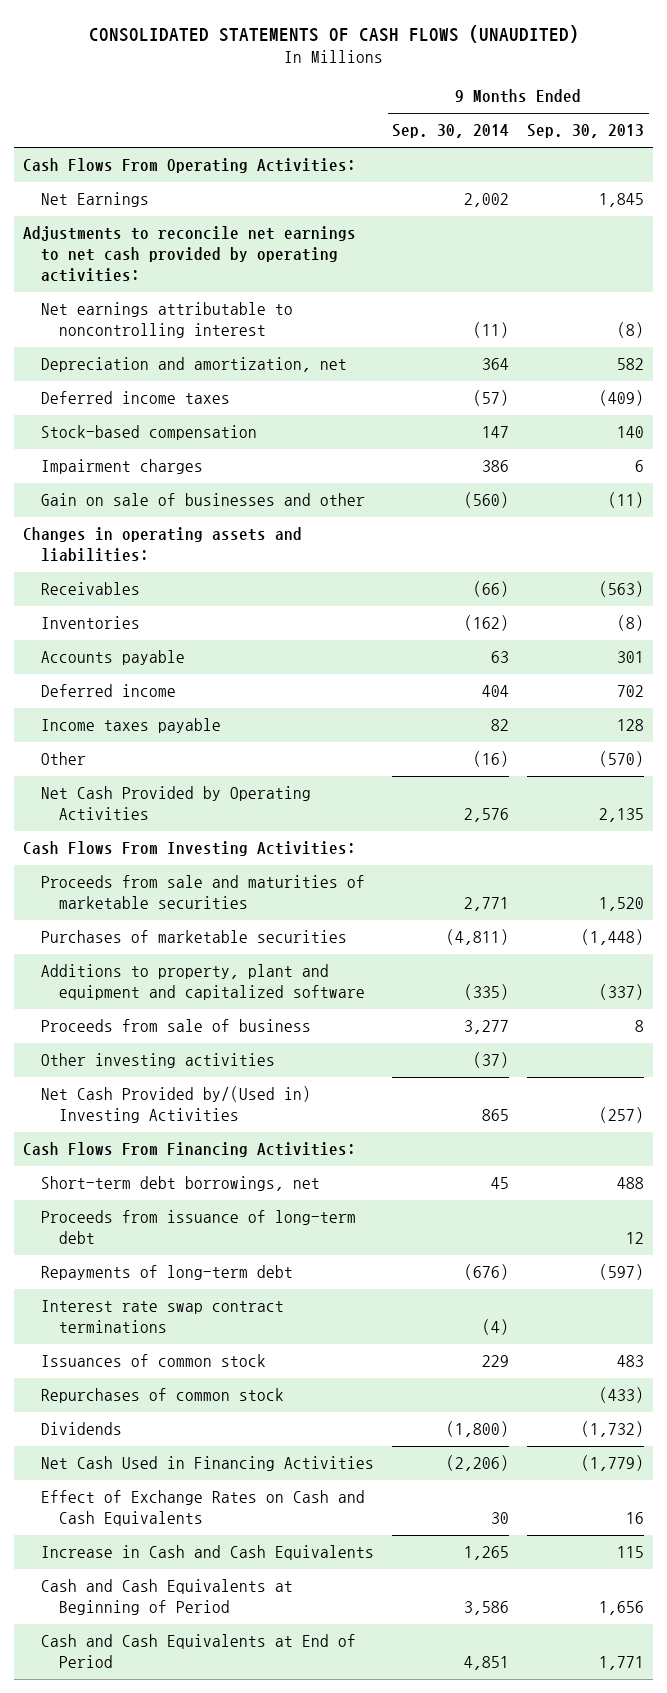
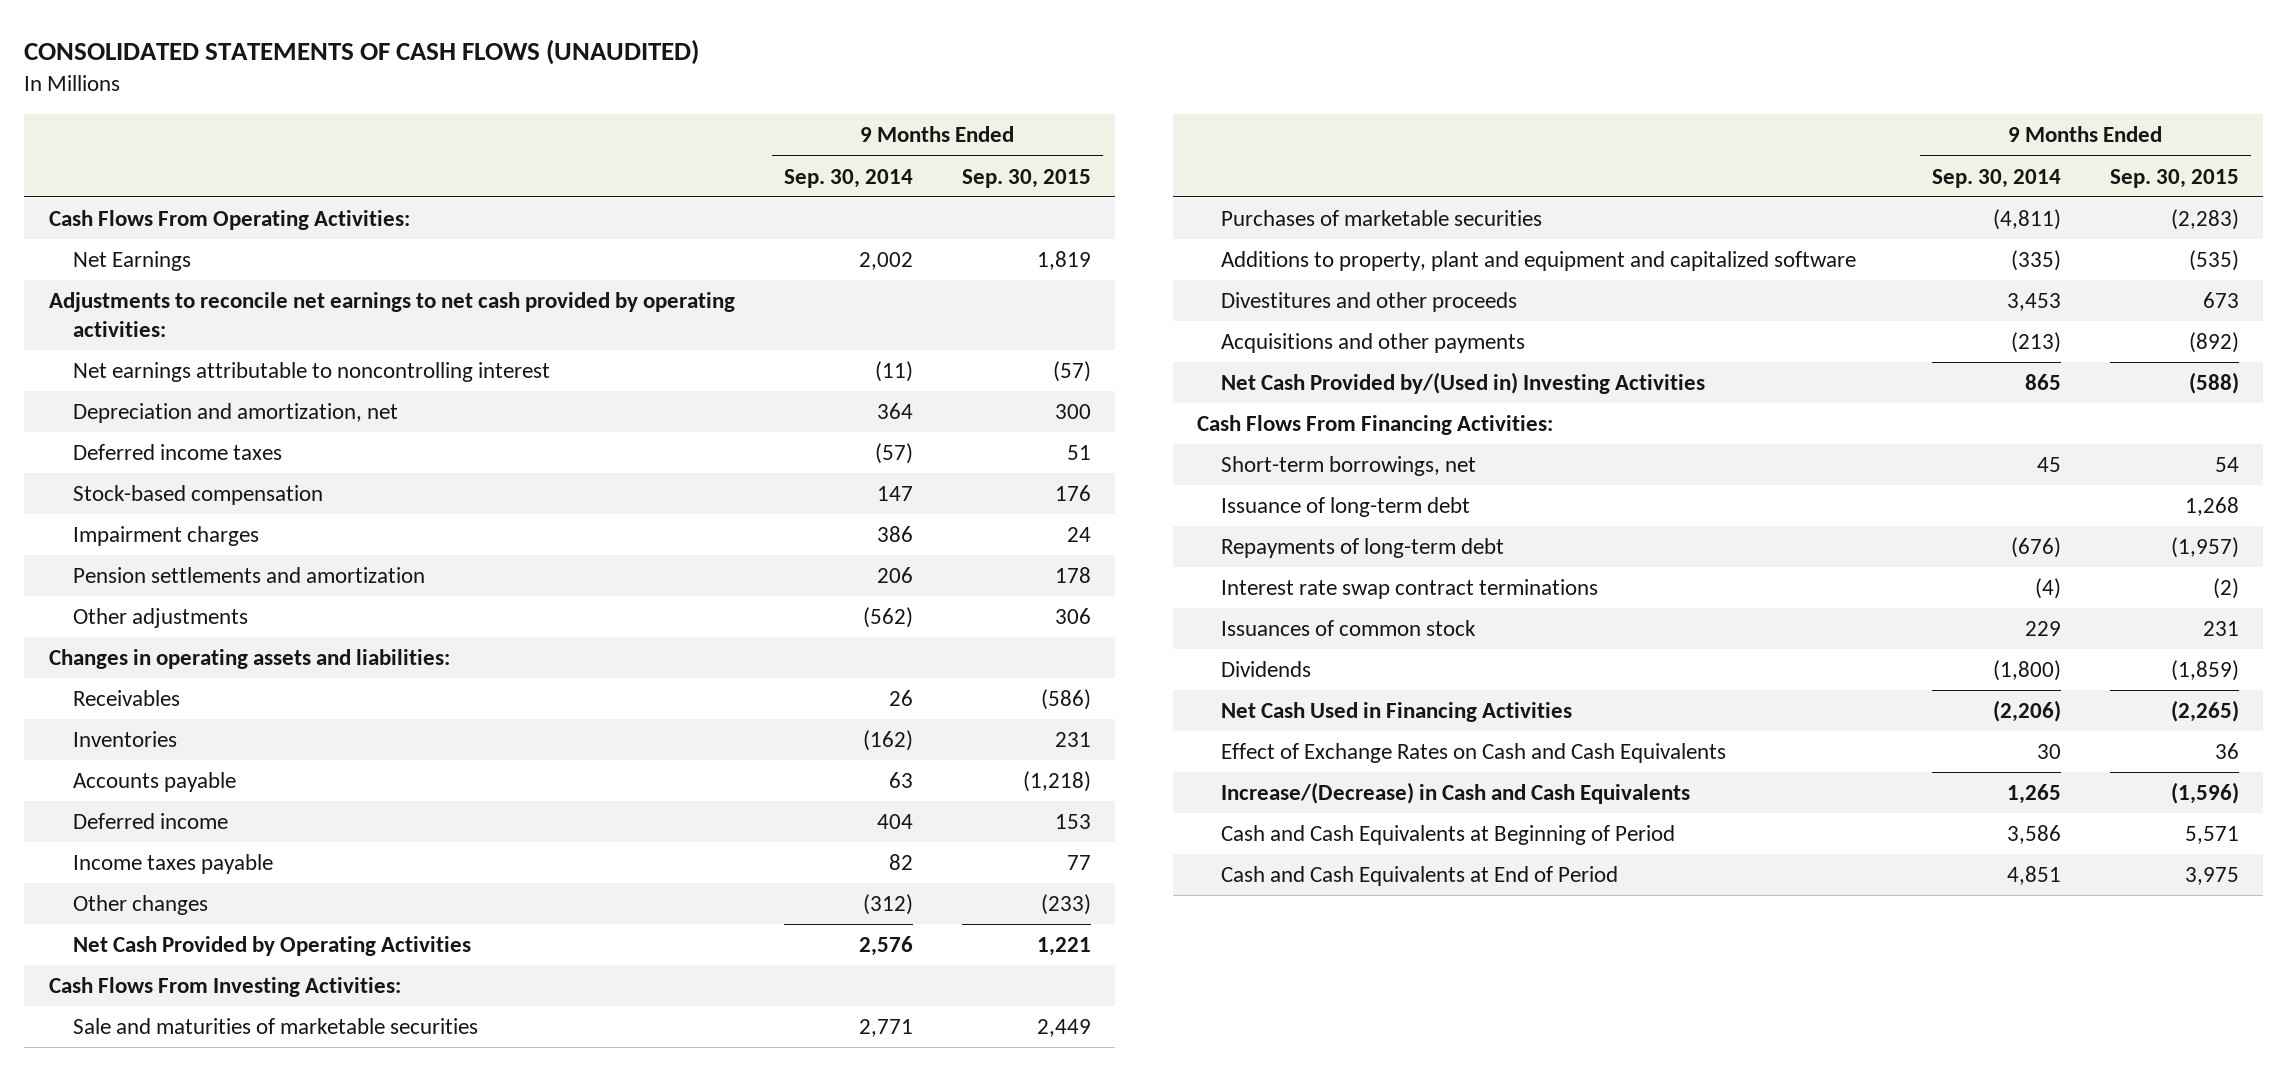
[527,124,645,139] Sep. 30, 2013 -> none
none -> [961,168,1091,188] Sep. 30, 2015
[40,493,365,507] Gain on sale of businesses and other -> none
none -> [73,567,426,584] Pension settlements and amortization
none -> [73,608,249,629] Other adjustments
[473,581,510,598] (66) -> [888,690,913,707] 26
[40,752,86,766] Other -> [73,895,209,916] Other changes
[473,751,510,768] (16) -> [862,894,913,916] (312)
[40,875,365,910] Proceeds from sale and maturities of marketable securities -> [73,1018,479,1035] Sale and maturities of marketable securities
[40,1019,311,1033] Proceeds from sale of business -> none
[40,1053,275,1069] Other investing activities -> none
none -> [1221,292,1518,313] Divestitures and other proceeds
none -> [1221,333,1526,354] Acquisitions and other payments
[40,1176,320,1192] Short-term debt borrowings, net -> [1221,456,1477,477] Short-term borrowings, net
[40,1210,356,1245] Proceeds from issuance of long-term debt -> [1221,497,1471,518] Issuance of long-term debt
[40,1388,284,1404] Repurchases of common stock -> none
[40,1545,374,1561] Increase in Cash and Cash Equivalents -> [1221,782,1691,805] Increase/(Decrease) in Cash and Cash Equivalents

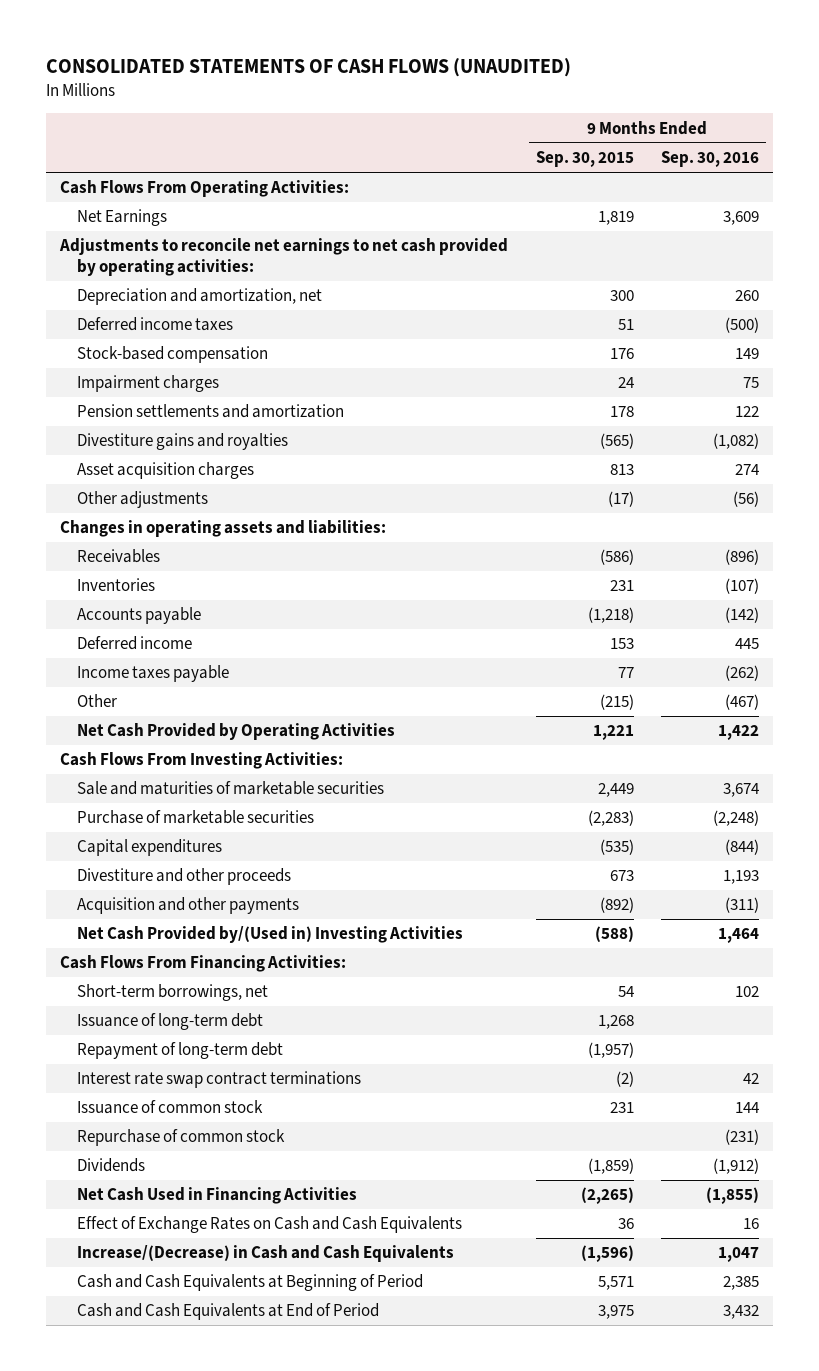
[783,168,913,188] Sep. 30, 2014 -> none
none -> [661,151,760,168] Sep. 30, 2016
[73,362,551,383] Net earnings attributable to noncontrolling interest -> none
none -> [77,433,289,451] Divestiture gains and royalties
none -> [77,462,255,480] Asset acquisition charges
[1054,608,1091,625] 306 -> [607,491,634,508] (17)
[73,895,209,916] Other changes -> [77,694,118,708] Other
[1040,894,1091,916] (233) -> [599,694,634,711] (215)
[1221,210,1543,227] Purchases of marketable securities -> [77,810,315,825] Purchase of marketable securities
[1221,251,1857,272] Additions to property, plant and equipment and capitalized software -> [77,839,223,857] Capital expenditures
[1221,292,1518,313] Divestitures and other proceeds -> [77,868,292,886] Divestiture and other proceeds
[1221,333,1526,354] Acquisitions and other payments -> [77,897,300,915] Acquisition and other payments
[1221,538,1505,559] Repayments of long-term debt -> [77,1042,284,1060] Repayment of long-term debt
[1221,620,1477,637] Issuances of common stock -> [77,1100,264,1115] Issuance of common stock
none -> [77,1129,286,1147] Repurchase of common stock

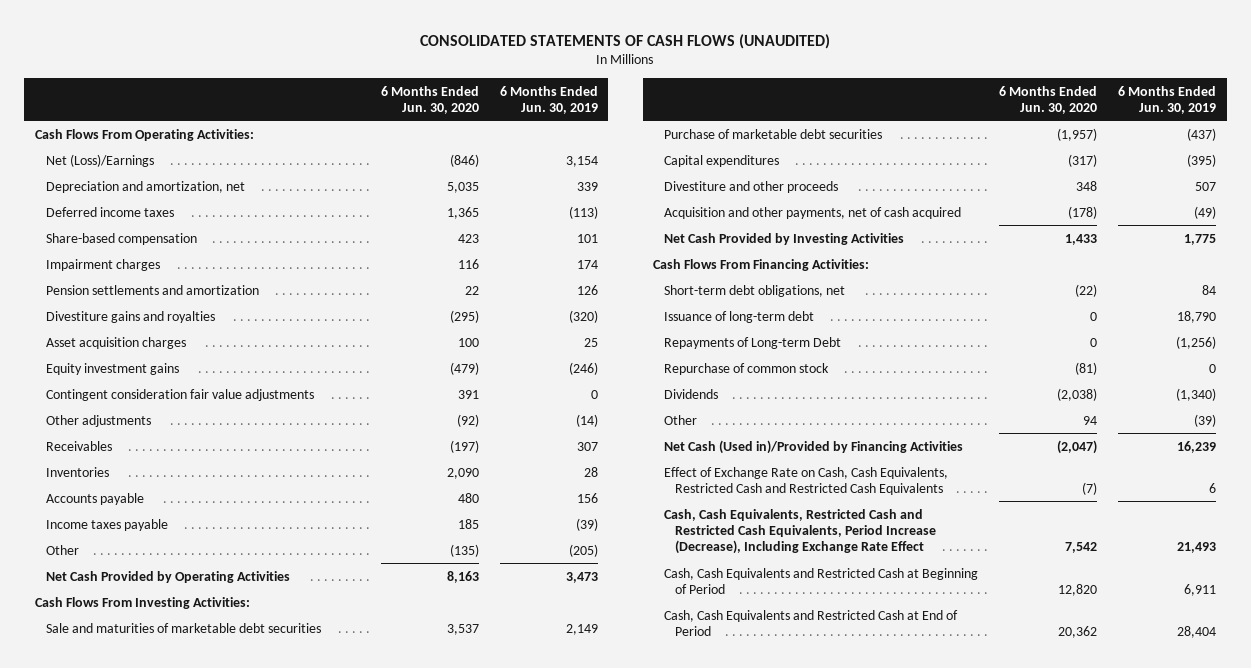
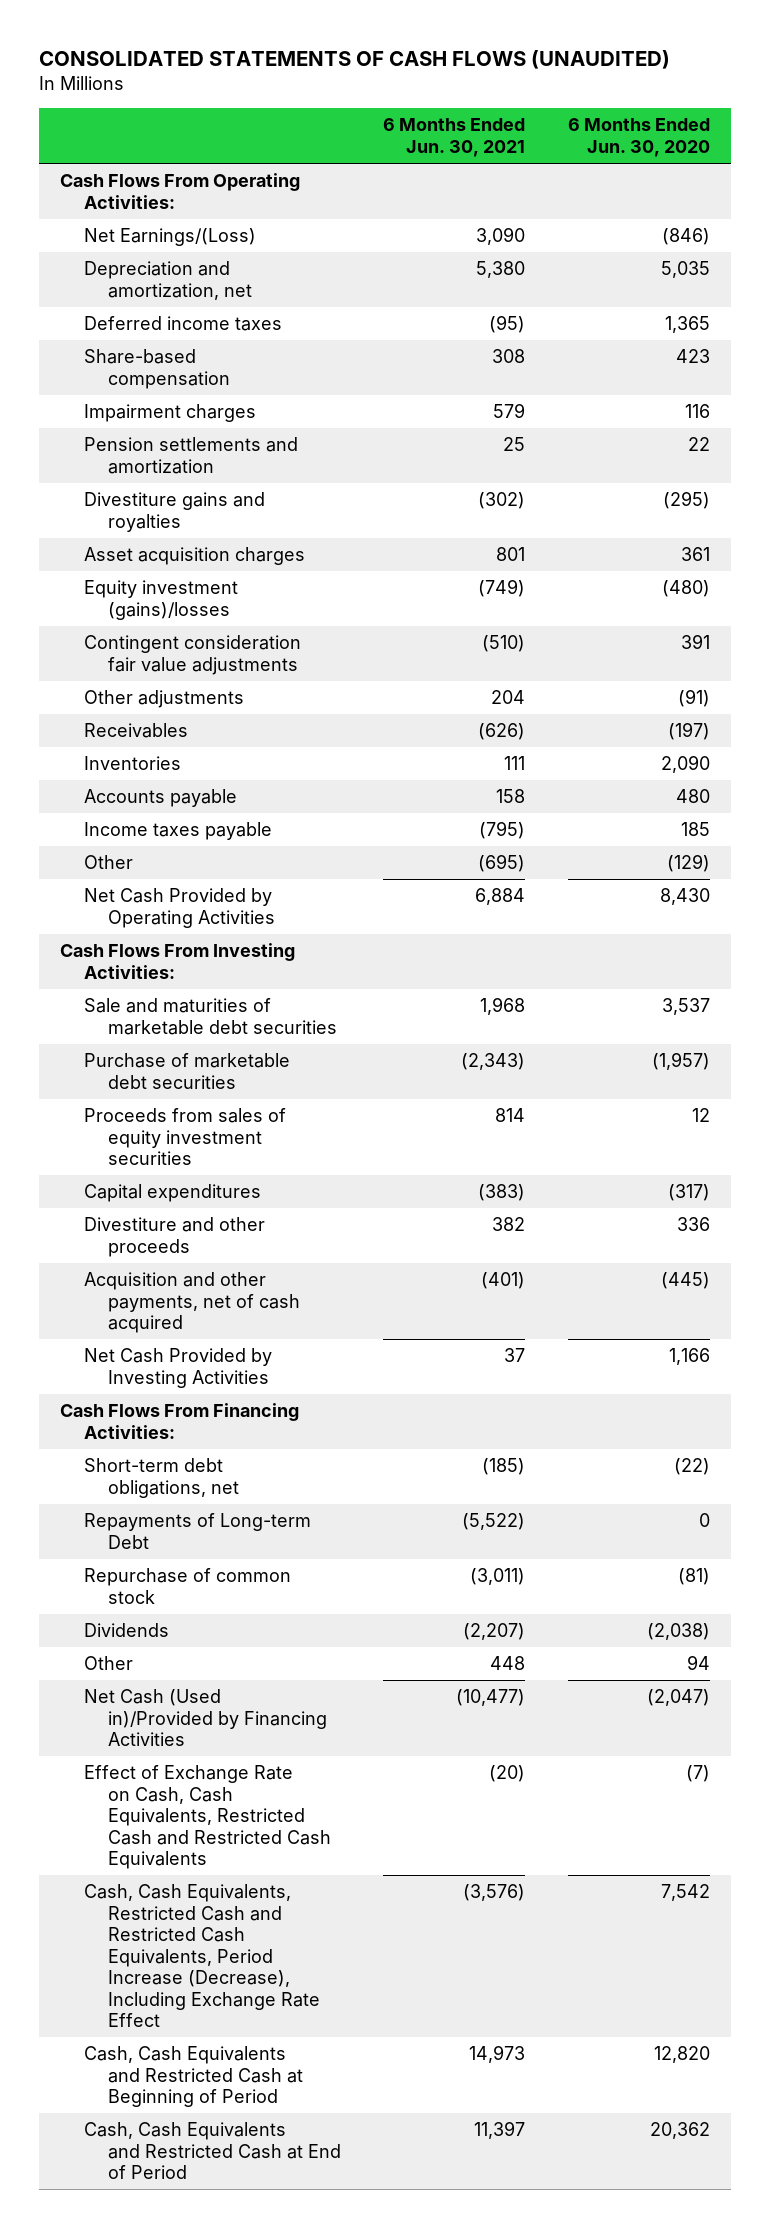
[499,85,598,114] 6 Months Ended Jun. 30, 2019 -> none
none -> [383,118,526,157] 6 Months Ended Jun. 30, 2021
[45,153,154,167] Net (Loss)/Earnings -> [83,228,256,247] Net Earnings/(Loss)
[457,337,479,347] 100 -> [680,547,710,562] 361
[45,362,179,375] Equity investment gains -> [83,580,238,620] Equity investment (gains)/losses
[449,361,479,375] (479) -> [661,580,710,598] (480)
[456,413,479,427] (92) -> [677,689,710,708] (91)
[449,543,479,557] (135) -> [666,854,710,873] (129)
[446,570,479,583] 8,163 -> [659,888,710,906] 8,430
none -> [83,1108,286,1166] Proceeds from sales of equity investment securities
[1075,180,1097,191] 348 -> [676,1217,710,1232] 336
[1067,205,1097,219] (178) -> [660,1272,710,1290] (445)
[1064,233,1097,245] 1,433 -> [668,1348,710,1366] 1,166
[663,310,814,323] Issuance of long-term debt -> none

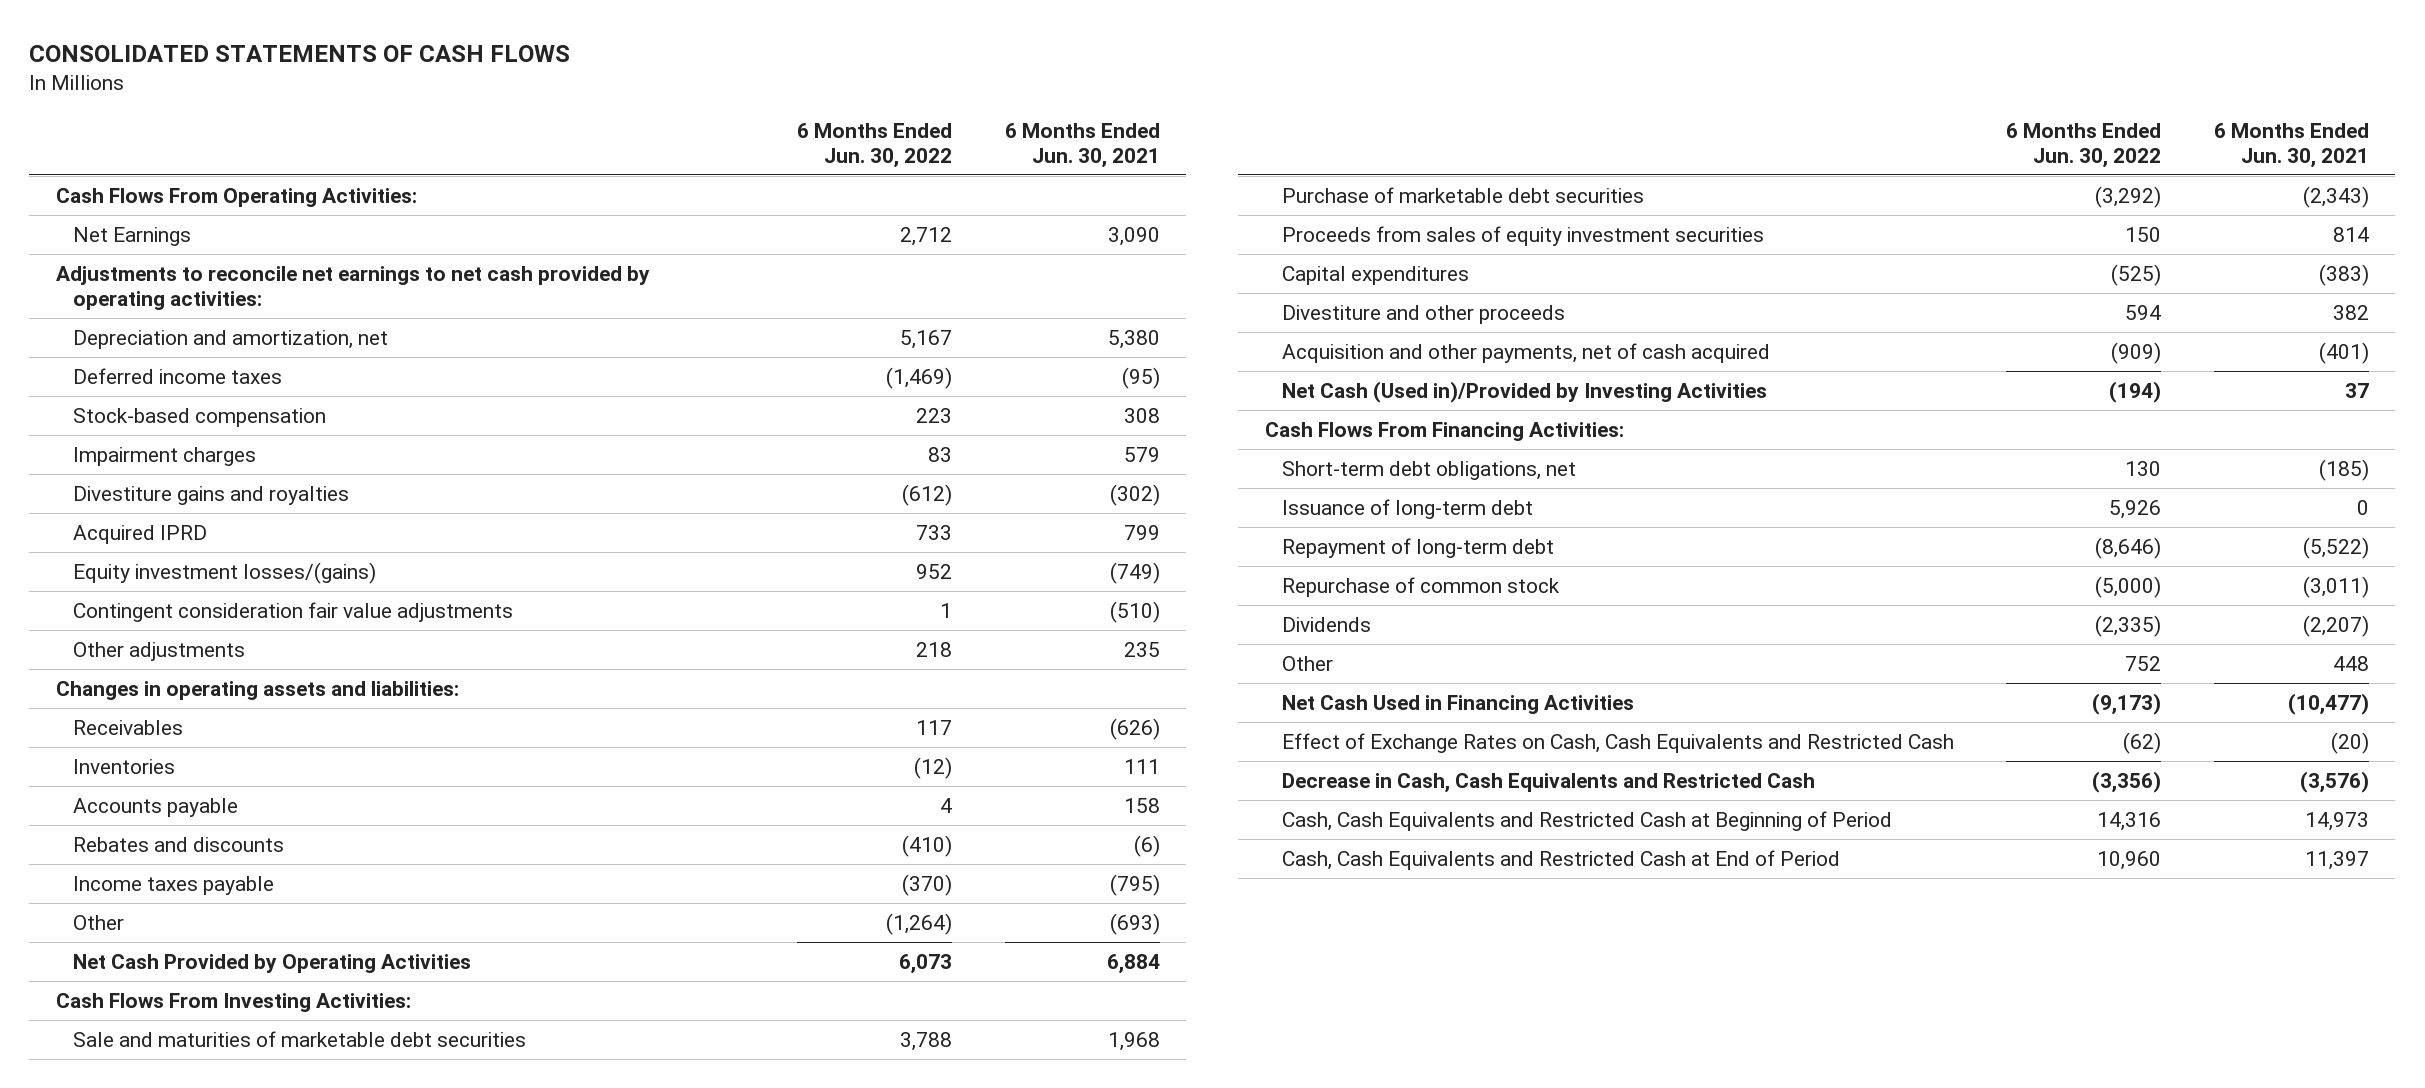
[38,50,670,70] CONSOLIDATED STATEMENTS OF CASH FLOWS (UNAUDITED) -> [29,44,571,62] CONSOLIDATED STATEMENTS OF CASH FLOWS
[567,118,710,157] 6 Months Ended Jun. 30, 2020 -> none
none -> [797,123,953,168] 6 Months Ended Jun. 30, 2022
[83,228,256,247] Net Earnings/(Loss) -> [72,226,191,246] Net Earnings
none -> [55,265,650,310] Adjustments to reconcile net earnings to net cash provided by operating activities:
[83,349,230,389] Share-based compensation -> [72,407,326,427] Stock-based compensation
[83,437,298,474] Pension settlements and amortization -> none
[83,547,305,566] Asset acquisition charges -> none
none -> [72,524,207,544] Acquired IPRD
[83,580,238,620] Equity investment (gains)/losses -> [72,561,376,584] Equity investment losses/(gains)
[491,690,526,705] 204 -> [1123,641,1160,657] 235
none -> [55,680,459,700] Changes in operating assets and liabilities:
none -> [72,836,284,852] Rebates and discounts
[478,854,526,873] (695) -> [1109,912,1160,935] (693)
[83,1348,272,1388] Net Cash Provided by Investing Activities -> [1281,380,1767,403] Net Cash (Used in)/Provided by Investing Activities
none -> [1281,498,1533,519] Issuance of long-term debt
[83,1513,311,1549] Repayments of Long-term Debt -> [1281,537,1554,558] Repayment of long-term debt
[83,1689,327,1747] Net Cash (Used in)/Provided by Financing Activities -> [1281,694,1634,714] Net Cash Used in Financing Activities
[83,1765,331,1870] Effect of Exchange Rate on Cash, Cash Equivalents, Restricted Cash and Restricted Cash Equivalents -> [1281,732,1954,753] Effect of Exchange Rates on Cash, Cash Equivalents and Restricted Cash
[83,1884,320,2028] Cash, Cash Equivalents, Restricted Cash and Restricted Cash Equivalents, Period Increase (Decrease), Including Exchange Rate Effect -> [1281,772,1815,793] Decrease in Cash, Cash Equivalents and Restricted Cash

